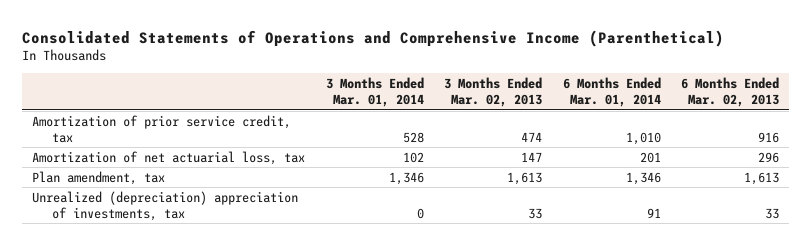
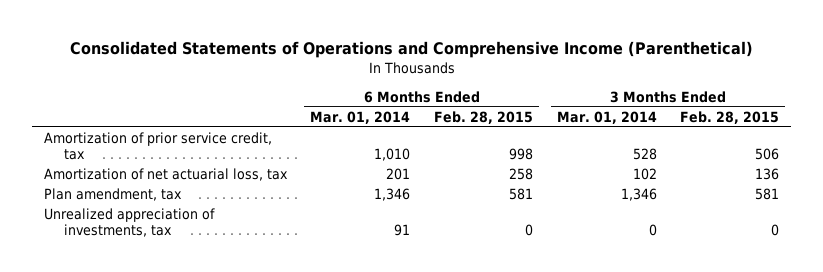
[444,77,543,107] 3 Months Ended Mar. 02, 2013 -> none
[681,77,780,107] 6 Months Ended Mar. 02, 2013 -> none
none -> [434,110,534,124] Feb. 28, 2015
none -> [680,110,780,124] Feb. 28, 2015
[32,190,299,221] Unrealized (depreciation) appreciation of investments, tax -> [43,208,215,238] Unrealized appreciation of investments, tax

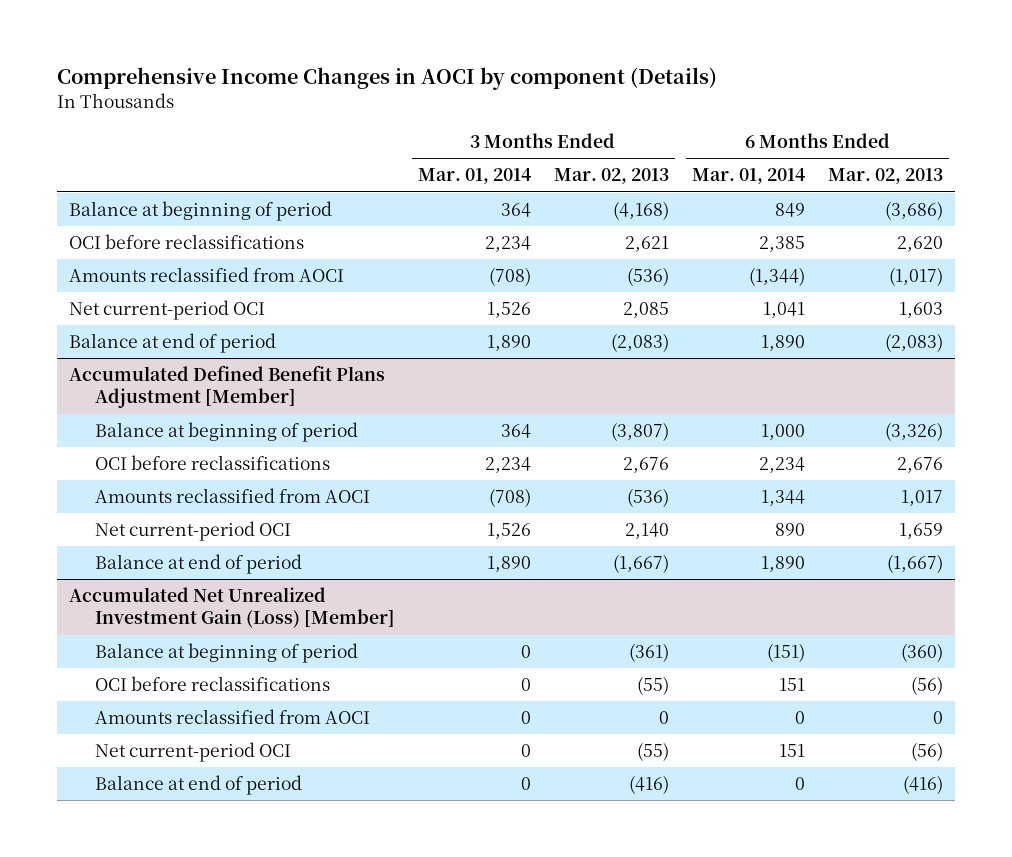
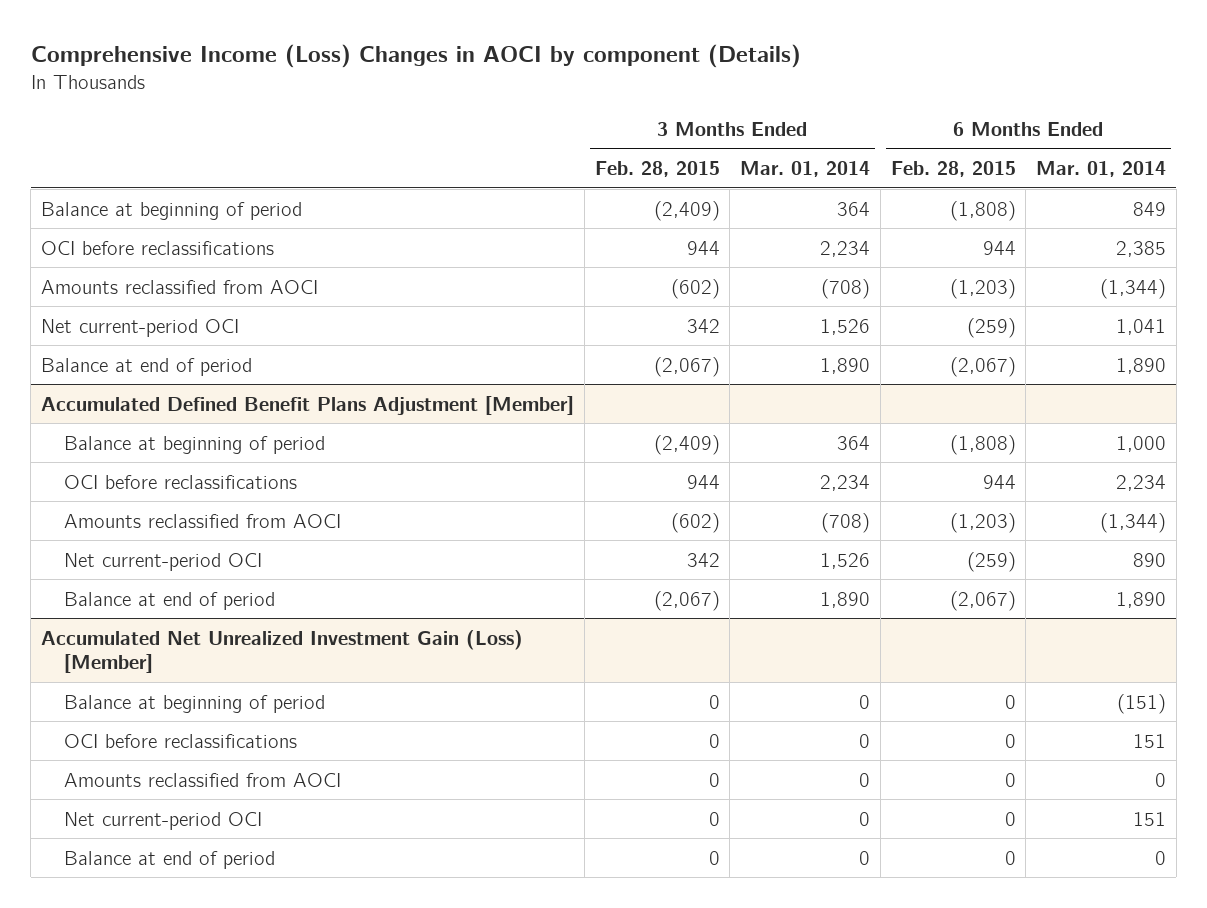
[57,67,718,91] Comprehensive Income Changes in AOCI by component (Details) -> [30,43,801,68] Comprehensive Income (Loss) Changes in AOCI by component (Details)
[553,168,669,185] Mar. 02, 2013 -> none
[828,168,944,185] Mar. 02, 2013 -> none
none -> [594,160,720,177] Feb. 28, 2015
none -> [890,160,1016,177] Feb. 28, 2015
[760,490,805,507] 1,344 -> [1100,512,1167,533] (1,344)

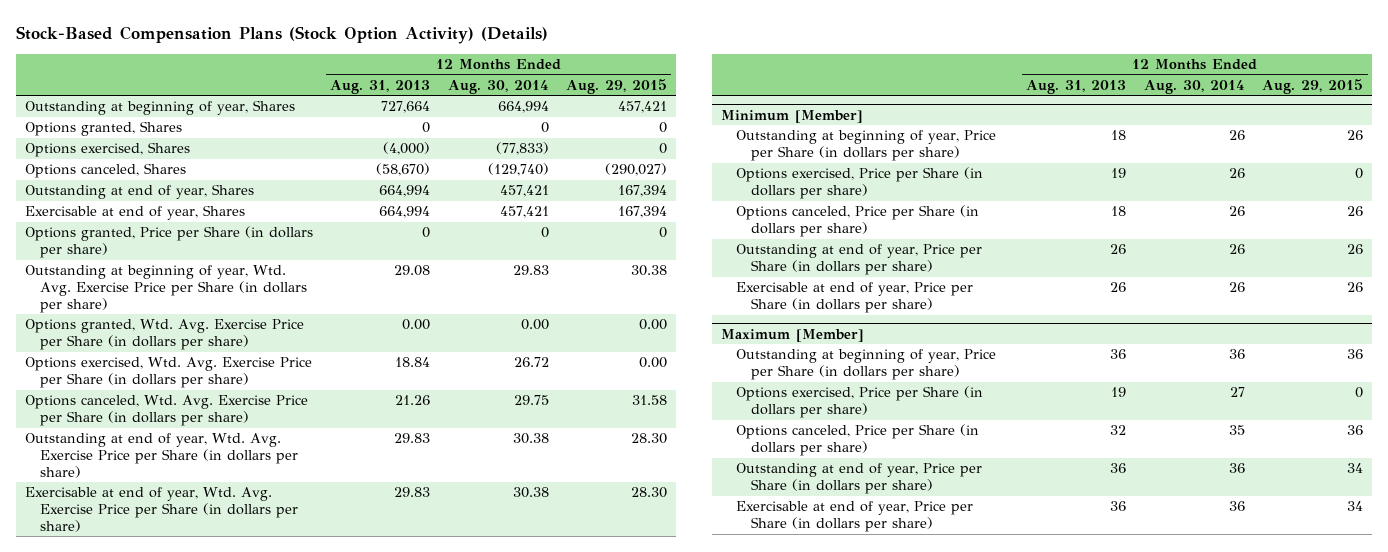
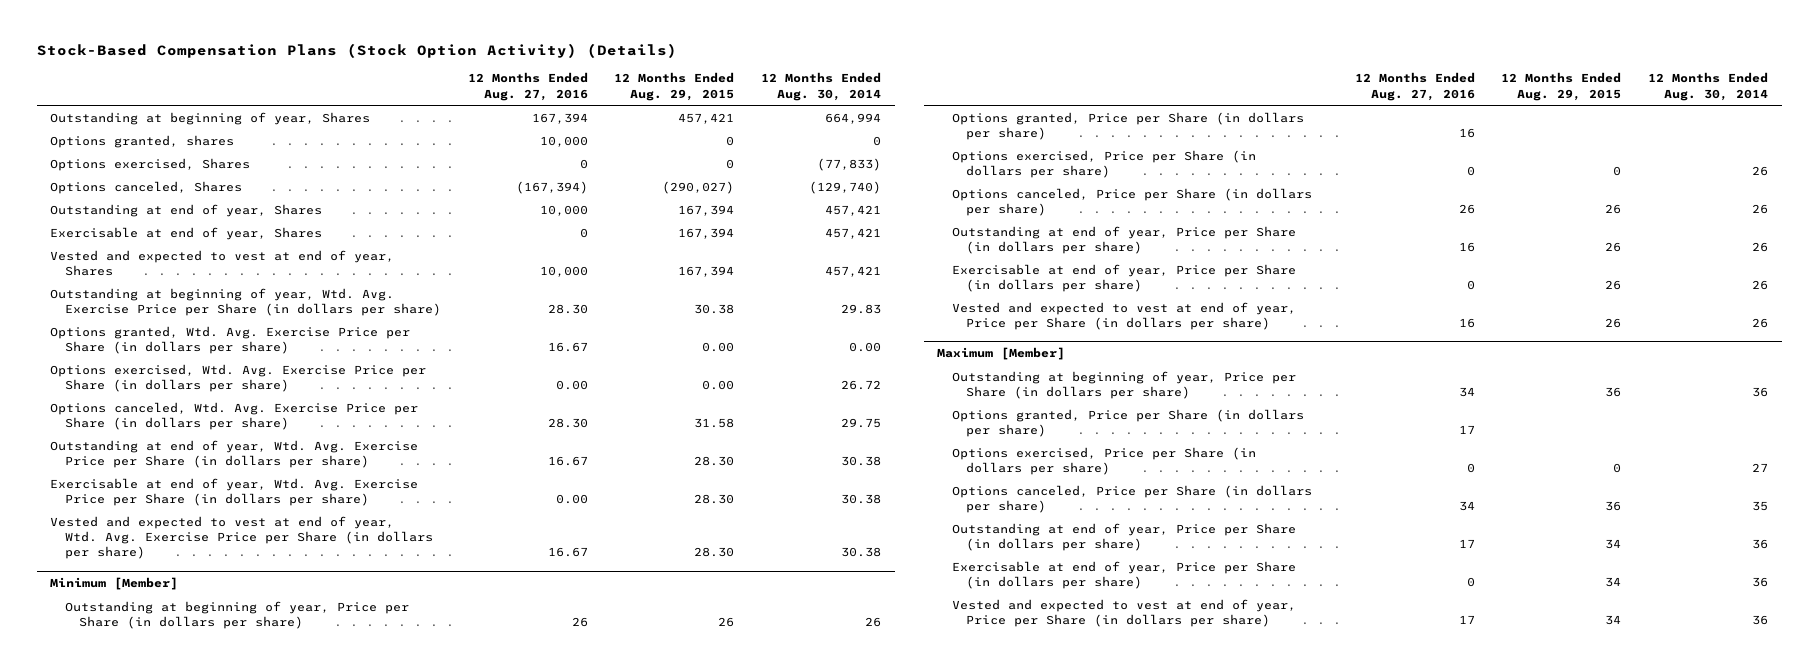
[330,79,431,94] Aug. 31, 2013 -> none
none -> [467,72,588,101] 12 Months Ended Aug. 27, 2016
[24,121,182,137] Options granted, Shares -> [50,134,235,148] Options granted, shares
[24,226,313,259] Options granted, Price per Share (in dollars per share) -> none
none -> [50,249,395,276] Vested and expected to vest at end of year, Shares
none -> [50,515,433,560] Vested and expected to vest at end of year, Wtd. Avg. Exercise Price per Share (in dollars per share)
none -> [951,111,1304,140] Options granted, Price per Share (in dollars per share)
none -> [951,301,1296,330] Vested and expected to vest at end of year, Price per Share (in dollars per share)
none -> [951,408,1304,437] Options granted, Price per Share (in dollars per share)
none -> [951,598,1296,627] Vested and expected to vest at end of year, Price per Share (in dollars per share)

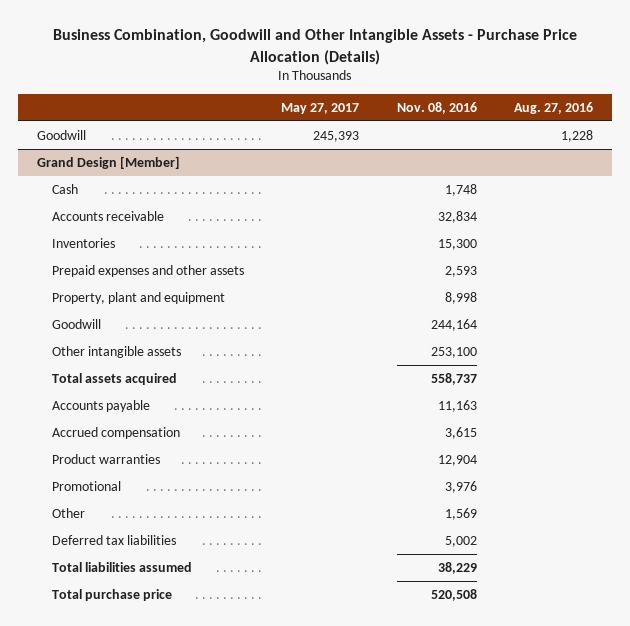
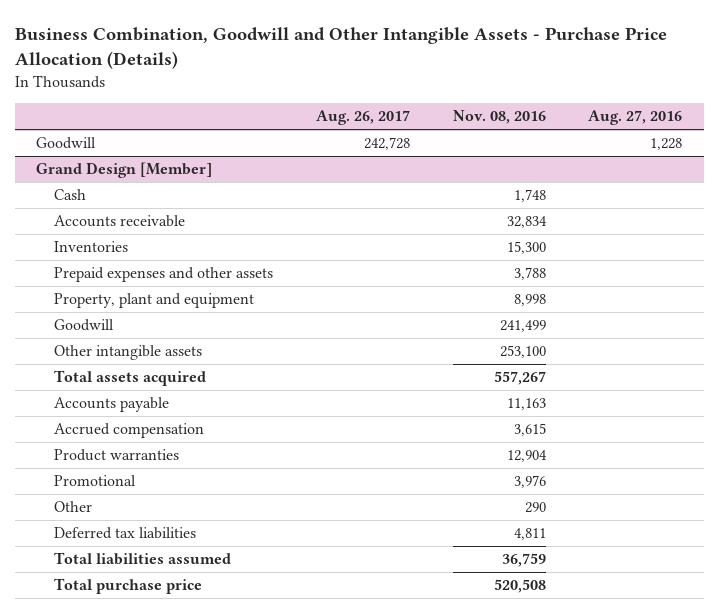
[281,103,360,115] May 27, 2017 -> none
none -> [315,110,410,126] Aug. 26, 2017
[444,265,477,277] 2,593 -> [513,267,546,281] 3,788
[430,318,477,331] 244,164 -> [499,320,546,333] 241,499
[430,372,477,385] 558,737 -> [493,371,546,386] 557,267
[444,507,477,520] 1,569 -> [524,502,546,514] 290
[444,535,477,547] 5,002 -> [513,528,546,541] 4,811
[437,561,477,574] 38,229 -> [501,553,546,568] 36,759

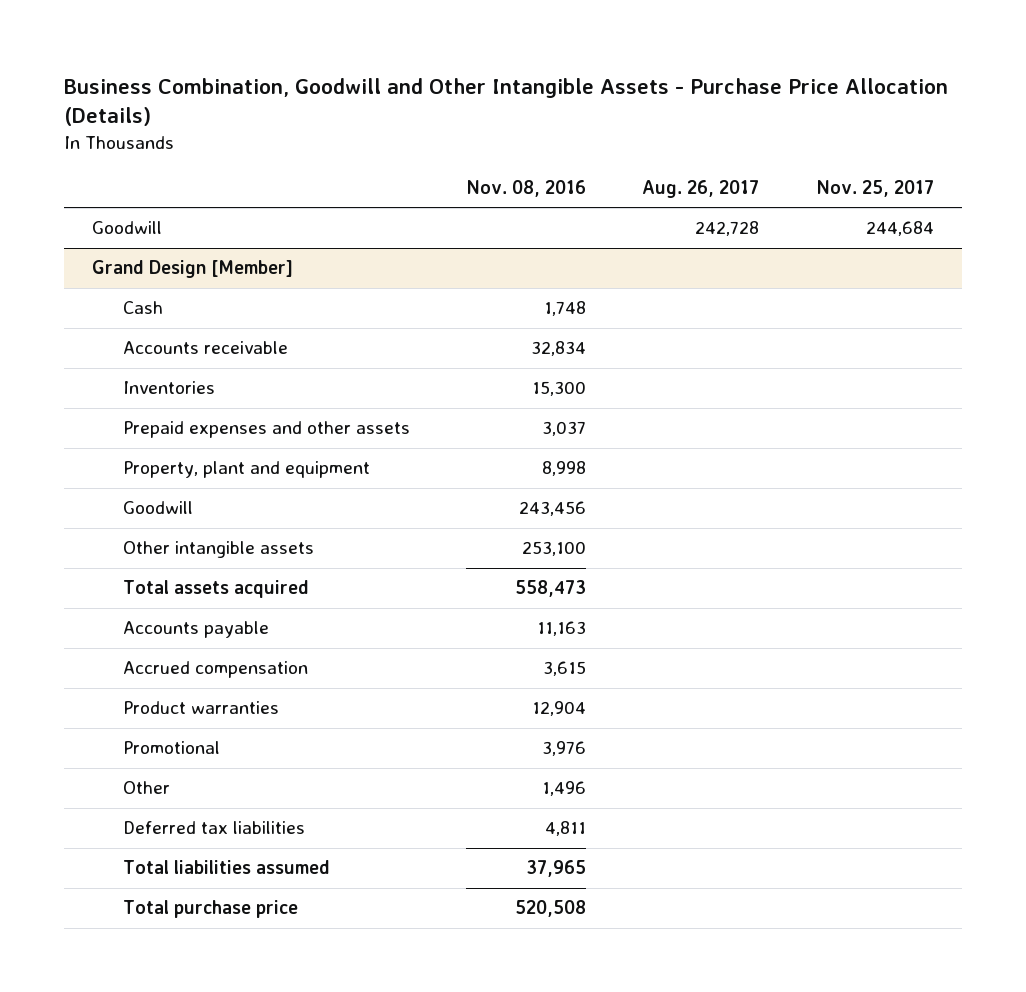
[588,110,683,126] Aug. 27, 2016 -> none
none -> [815,180,934,198] Nov. 25, 2017
[513,267,546,281] 3,788 -> [541,421,586,437] 3,037
[499,320,546,333] 241,499 -> [518,501,586,517] 243,456
[493,371,546,386] 557,267 -> [514,580,586,598] 558,473
[524,502,546,514] 290 -> [541,781,586,797] 1,496
[501,553,546,568] 36,759 -> [525,860,586,878] 37,965

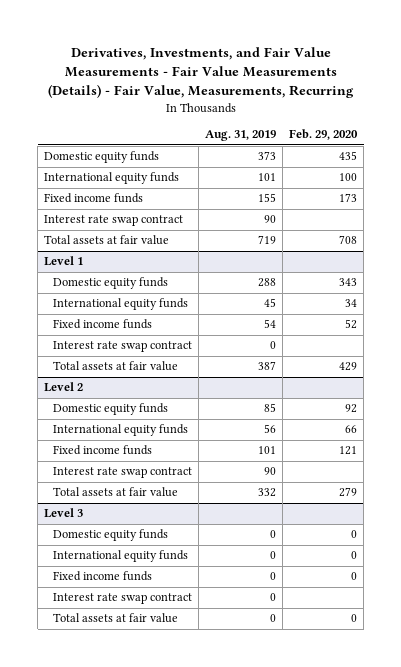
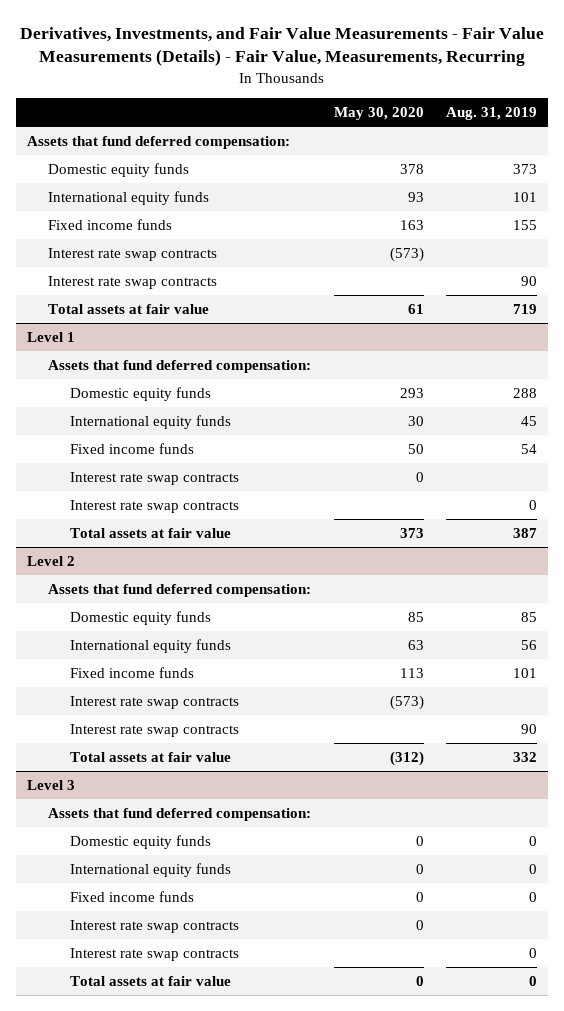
[289,129,359,141] Feb. 29, 2020 -> none
none -> [333,107,424,121] May 30, 2020
none -> [26,136,290,150] Assets that fund deferred compensation:
none -> [48,248,218,262] Interest rate swap contracts
[44,215,184,227] Interest rate swap contract -> [48,276,218,290] Interest rate swap contracts
none -> [48,360,312,374] Assets that fund deferred compensation:
none -> [70,472,240,486] Interest rate swap contracts
[52,341,192,353] Interest rate swap contract -> [70,500,240,514] Interest rate swap contracts
none -> [48,584,312,598] Assets that fund deferred compensation:
none -> [70,696,240,710] Interest rate swap contracts
[52,467,192,479] Interest rate swap contract -> [70,724,240,738] Interest rate swap contracts
none -> [48,808,312,822] Assets that fund deferred compensation:
none -> [70,920,240,934] Interest rate swap contracts
[52,593,192,605] Interest rate swap contract -> [70,948,240,962] Interest rate swap contracts

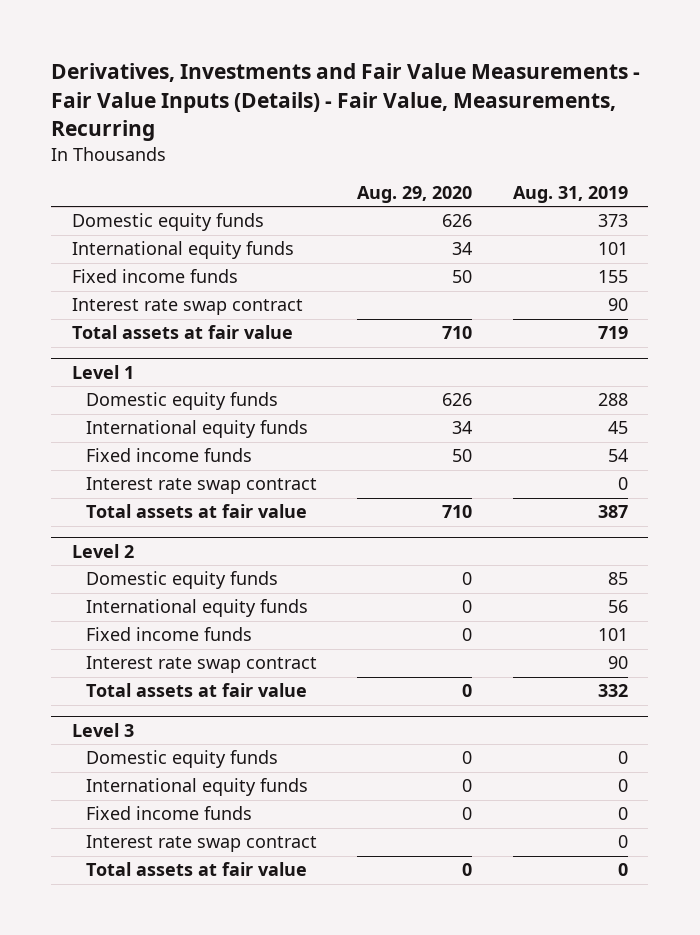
[19,27,544,67] Derivatives, Investments, and Fair Value Measurements - Fair Value Measurements (Details) - Fair Value, Measurements, Recurring -> [51,63,641,141] Derivatives, Investments and Fair Value Measurements - Fair Value Inputs (Details) - Fair Value, Measurements, Recurring
[333,107,424,121] May 30, 2020 -> none
none -> [357,186,473,204] Aug. 29, 2020
[26,136,290,150] Assets that fund deferred compensation: -> none
[48,248,218,262] Interest rate swap contracts -> none
[48,276,218,290] Interest rate swap contracts -> [71,298,303,316] Interest rate swap contract
[48,360,312,374] Assets that fund deferred compensation: -> none
[70,472,240,486] Interest rate swap contracts -> none
[70,500,240,514] Interest rate swap contracts -> [85,477,317,495] Interest rate swap contract
[48,584,312,598] Assets that fund deferred compensation: -> none
[70,696,240,710] Interest rate swap contracts -> none
[70,724,240,738] Interest rate swap contracts -> [85,656,317,674] Interest rate swap contract
[48,808,312,822] Assets that fund deferred compensation: -> none
[70,920,240,934] Interest rate swap contracts -> none
[70,948,240,962] Interest rate swap contracts -> [85,835,317,853] Interest rate swap contract

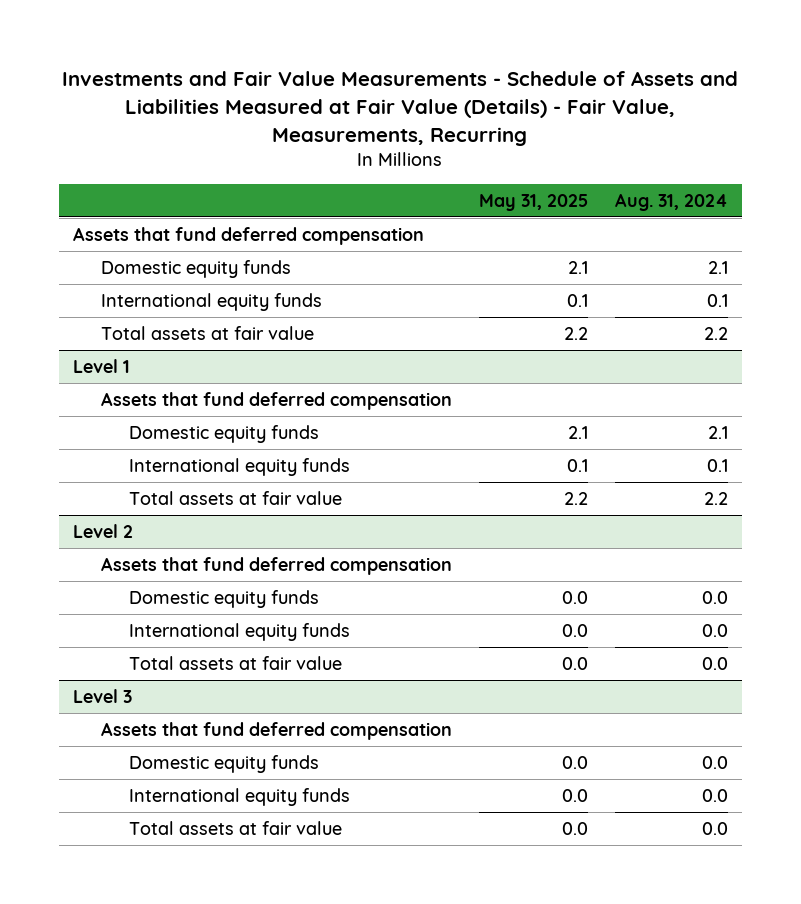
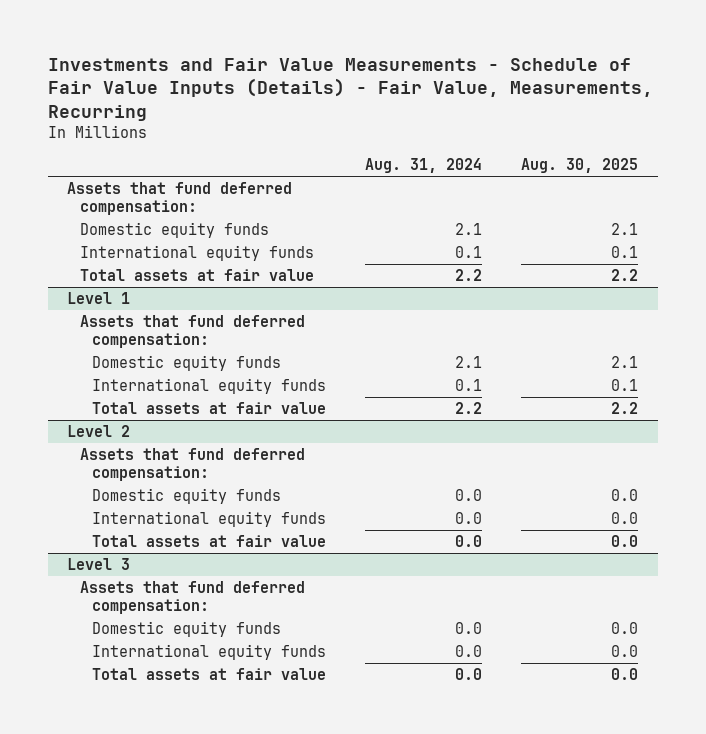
[62,71,739,146] Investments and Fair Value Measurements - Schedule of Assets and Liabilities Measured at Fair Value (Details) - Fair Value, Measurements, Recurring -> [47,57,653,121] Investments and Fair Value Measurements - Schedule of Fair Value Inputs (Details) - Fair Value, Measurements, Recurring
[478,193,588,211] May 31, 2025 -> none
none -> [521,158,639,174] Aug. 30, 2025
[72,226,424,245] Assets that fund deferred compensation -> [67,182,293,215] Assets that fund deferred compensation:
[100,391,452,410] Assets that fund deferred compensation -> [79,315,305,348] Assets that fund deferred compensation:
[100,556,452,575] Assets that fund deferred compensation -> [79,448,305,481] Assets that fund deferred compensation:
[100,721,452,740] Assets that fund deferred compensation -> [79,581,305,614] Assets that fund deferred compensation:

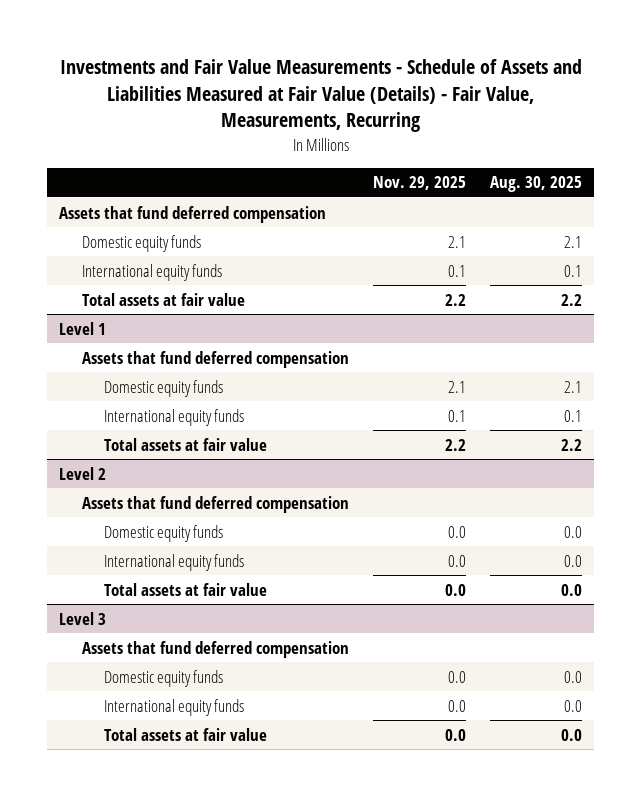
[47,57,653,121] Investments and Fair Value Measurements - Schedule of Fair Value Inputs (Details) - Fair Value, Measurements, Recurring -> [59,58,582,133] Investments and Fair Value Measurements - Schedule of Assets and Liabilities Measured at Fair Value (Details) - Fair Value, Measurements, Recurring
[365,158,483,174] Aug. 31, 2024 -> none
none -> [372,176,466,191] Nov. 29, 2025
[67,182,293,215] Assets that fund deferred compensation: -> [59,205,327,223] Assets that fund deferred compensation
[79,315,305,348] Assets that fund deferred compensation: -> [81,350,349,368] Assets that fund deferred compensation
[79,448,305,481] Assets that fund deferred compensation: -> [81,495,349,513] Assets that fund deferred compensation
[79,581,305,614] Assets that fund deferred compensation: -> [81,640,349,658] Assets that fund deferred compensation

